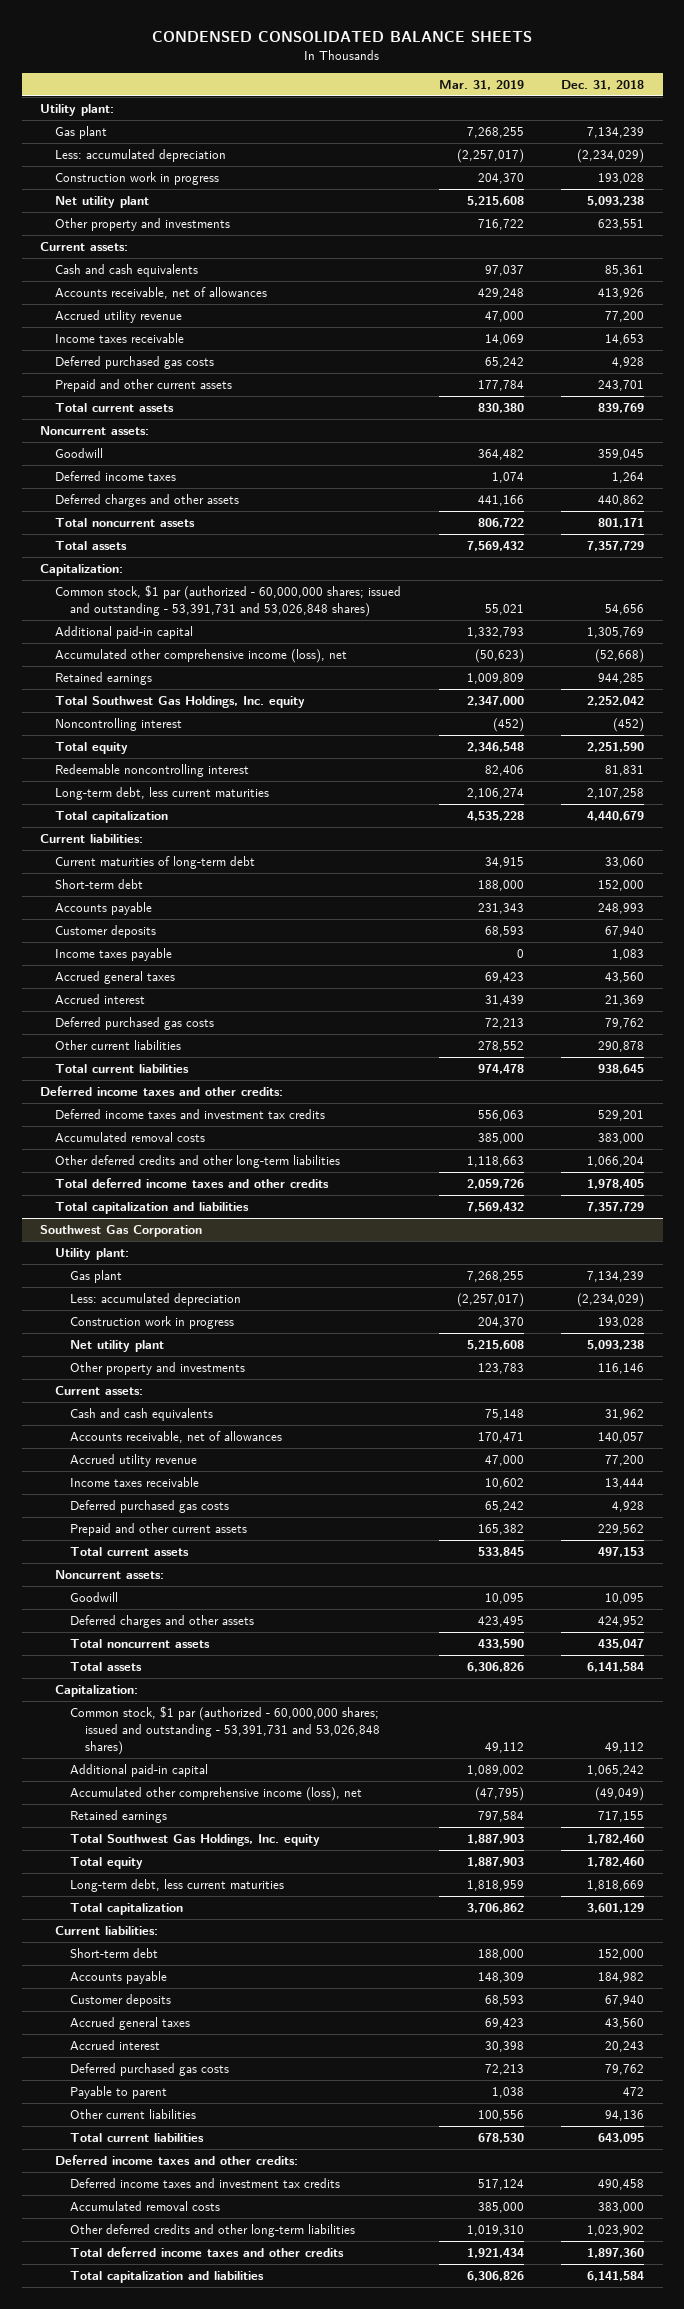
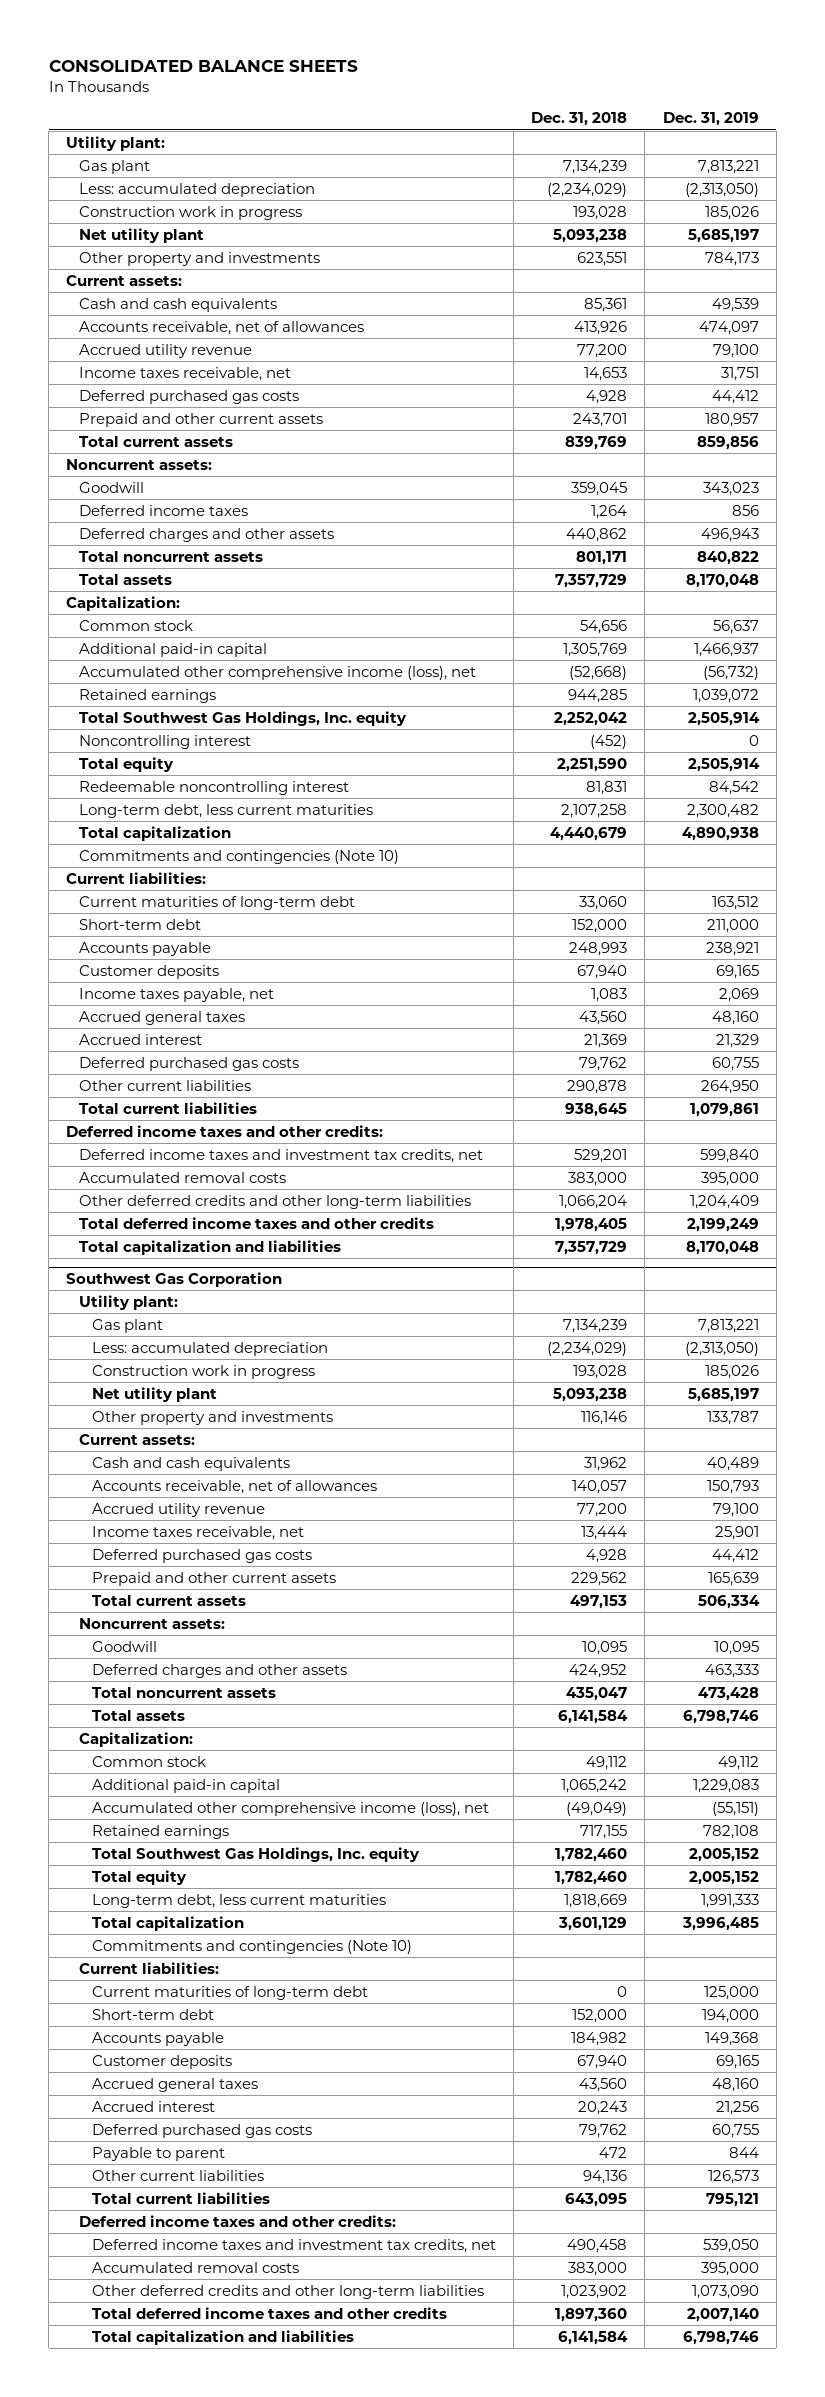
[152,30,533,42] CONDENSED CONSOLIDATED BALANCE SHEETS -> [48,59,358,72] CONSOLIDATED BALANCE SHEETS
[438,79,524,90] Mar. 31, 2019 -> none
none -> [662,112,759,127] Dec. 31, 2019
[55,333,185,344] Income taxes receivable -> [79,366,292,381] Income taxes receivable, net
[55,585,402,618] Common stock, $1 par (authorized - 60,000,000 shares; issued and outstanding - 53,391,731 and 53,026,848 shares) -> [79,619,194,631] Common stock
none -> [79,849,400,864] Commitments and contingencies (Note 10)
[55,948,173,962] Income taxes payable -> [79,987,275,1002] Income taxes payable, net
[55,1109,326,1120] Deferred income taxes and investment tax credits -> [79,1148,484,1163] Deferred income taxes and investment tax credits, net
[70,1477,200,1488] Income taxes receivable -> [91,1525,304,1540] Income taxes receivable, net
[70,1706,381,1756] Common stock, $1 par (authorized - 60,000,000 shares; issued and outstanding - 53,391,731 and 53,026,848 shares) -> [91,1755,206,1767] Common stock
none -> [91,1939,412,1954] Commitments and contingencies (Note 10)
none -> [91,1985,368,2000] Current maturities of long-term debt
[70,2178,341,2189] Deferred income taxes and investment tax credits -> [91,2238,496,2253] Deferred income taxes and investment tax credits, net

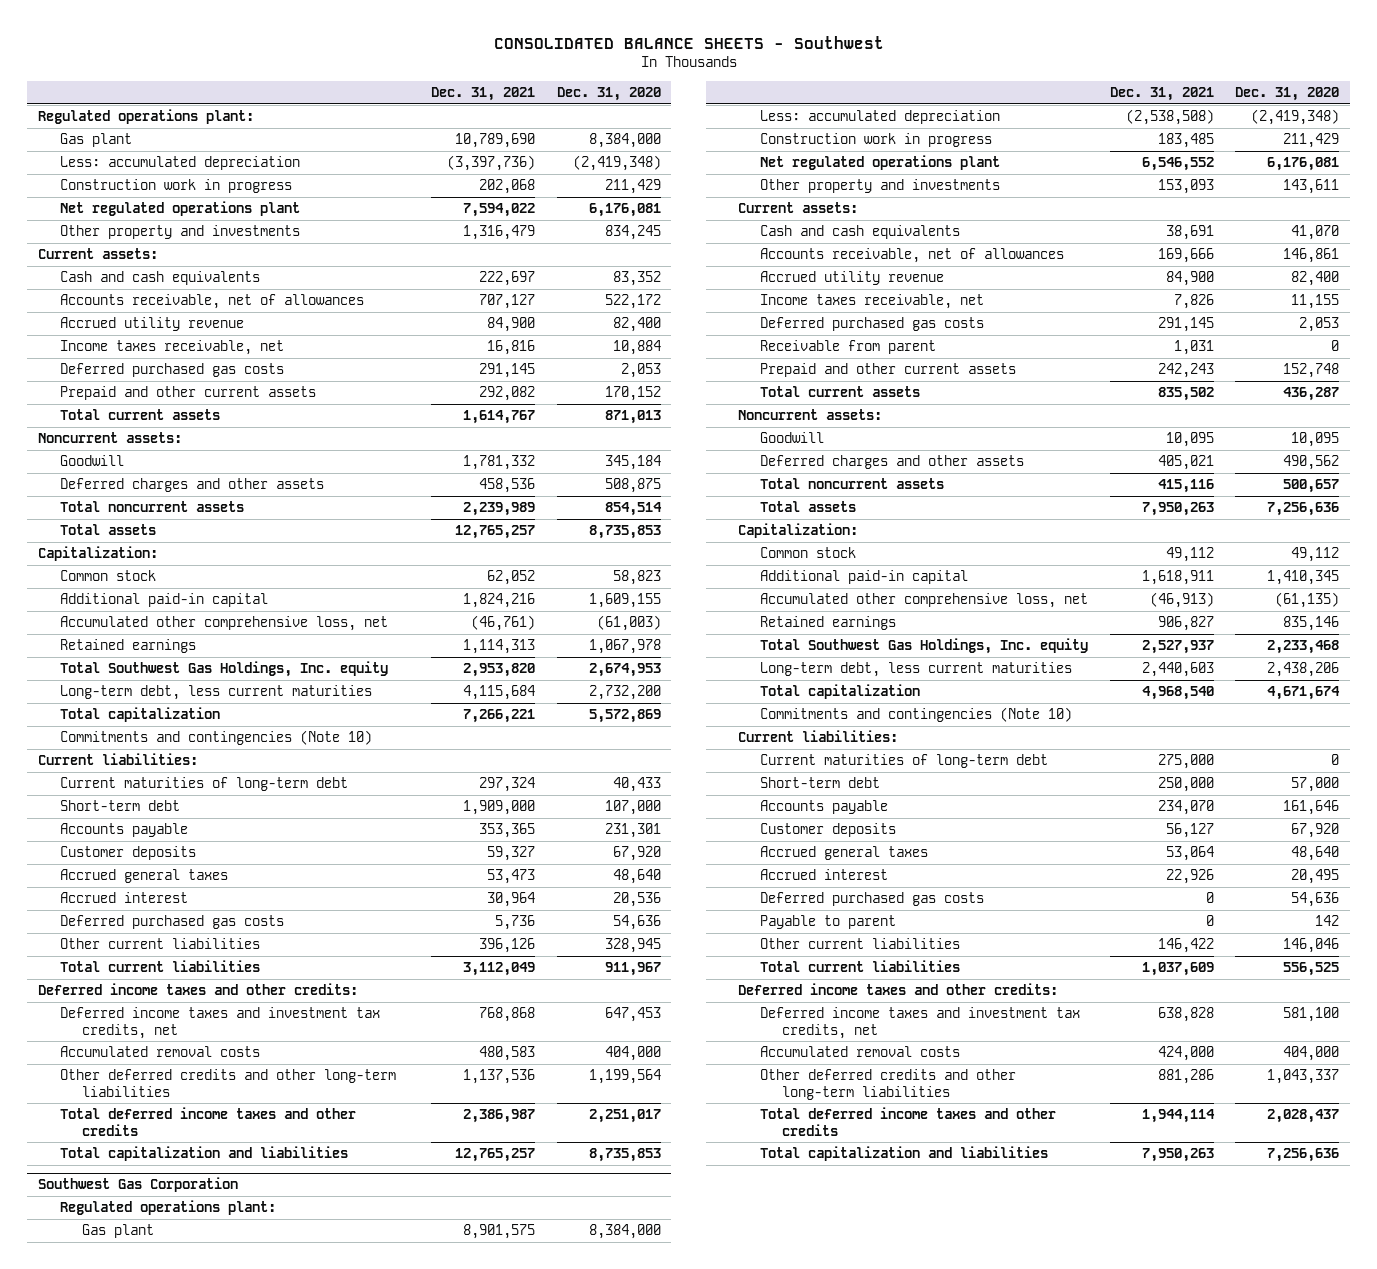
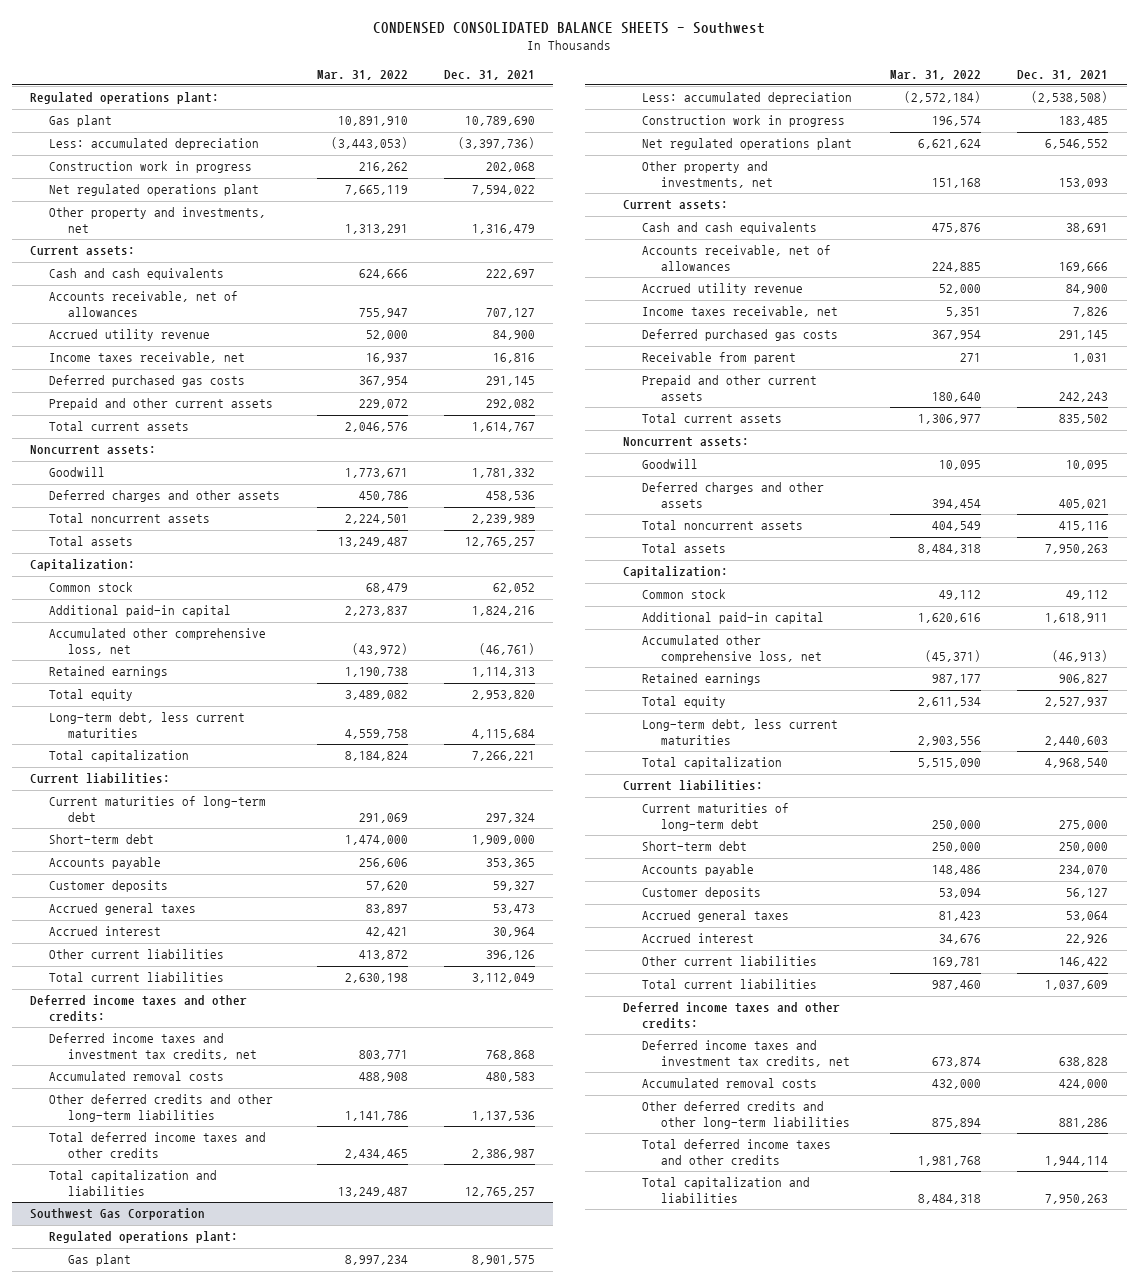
[493,35,884,49] CONSOLIDATED BALANCE SHEETS - Southwest -> [373,21,766,34] CONDENSED CONSOLIDATED BALANCE SHEETS - Southwest
[556,87,661,102] Dec. 31, 2020 -> none
none -> [316,69,408,80] Mar. 31, 2022
[59,225,300,240] Other property and investments -> [49,207,267,233] Other property and investments, net
[59,661,388,678] Total Southwest Gas Holdings, Inc. equity -> [49,689,134,702] Total equity
[59,730,372,746] Commitments and contingencies (Note 10) -> none
[59,915,284,930] Deferred purchased gas costs -> none
[759,179,1000,194] Other property and investments -> [642,161,774,188] Other property and investments, net
[759,638,1088,655] Total Southwest Gas Holdings, Inc. equity -> [642,696,727,709] Total equity
[759,707,1072,723] Commitments and contingencies (Note 10) -> none
[759,892,984,907] Deferred purchased gas costs -> none
[759,915,896,930] Payable to parent -> none

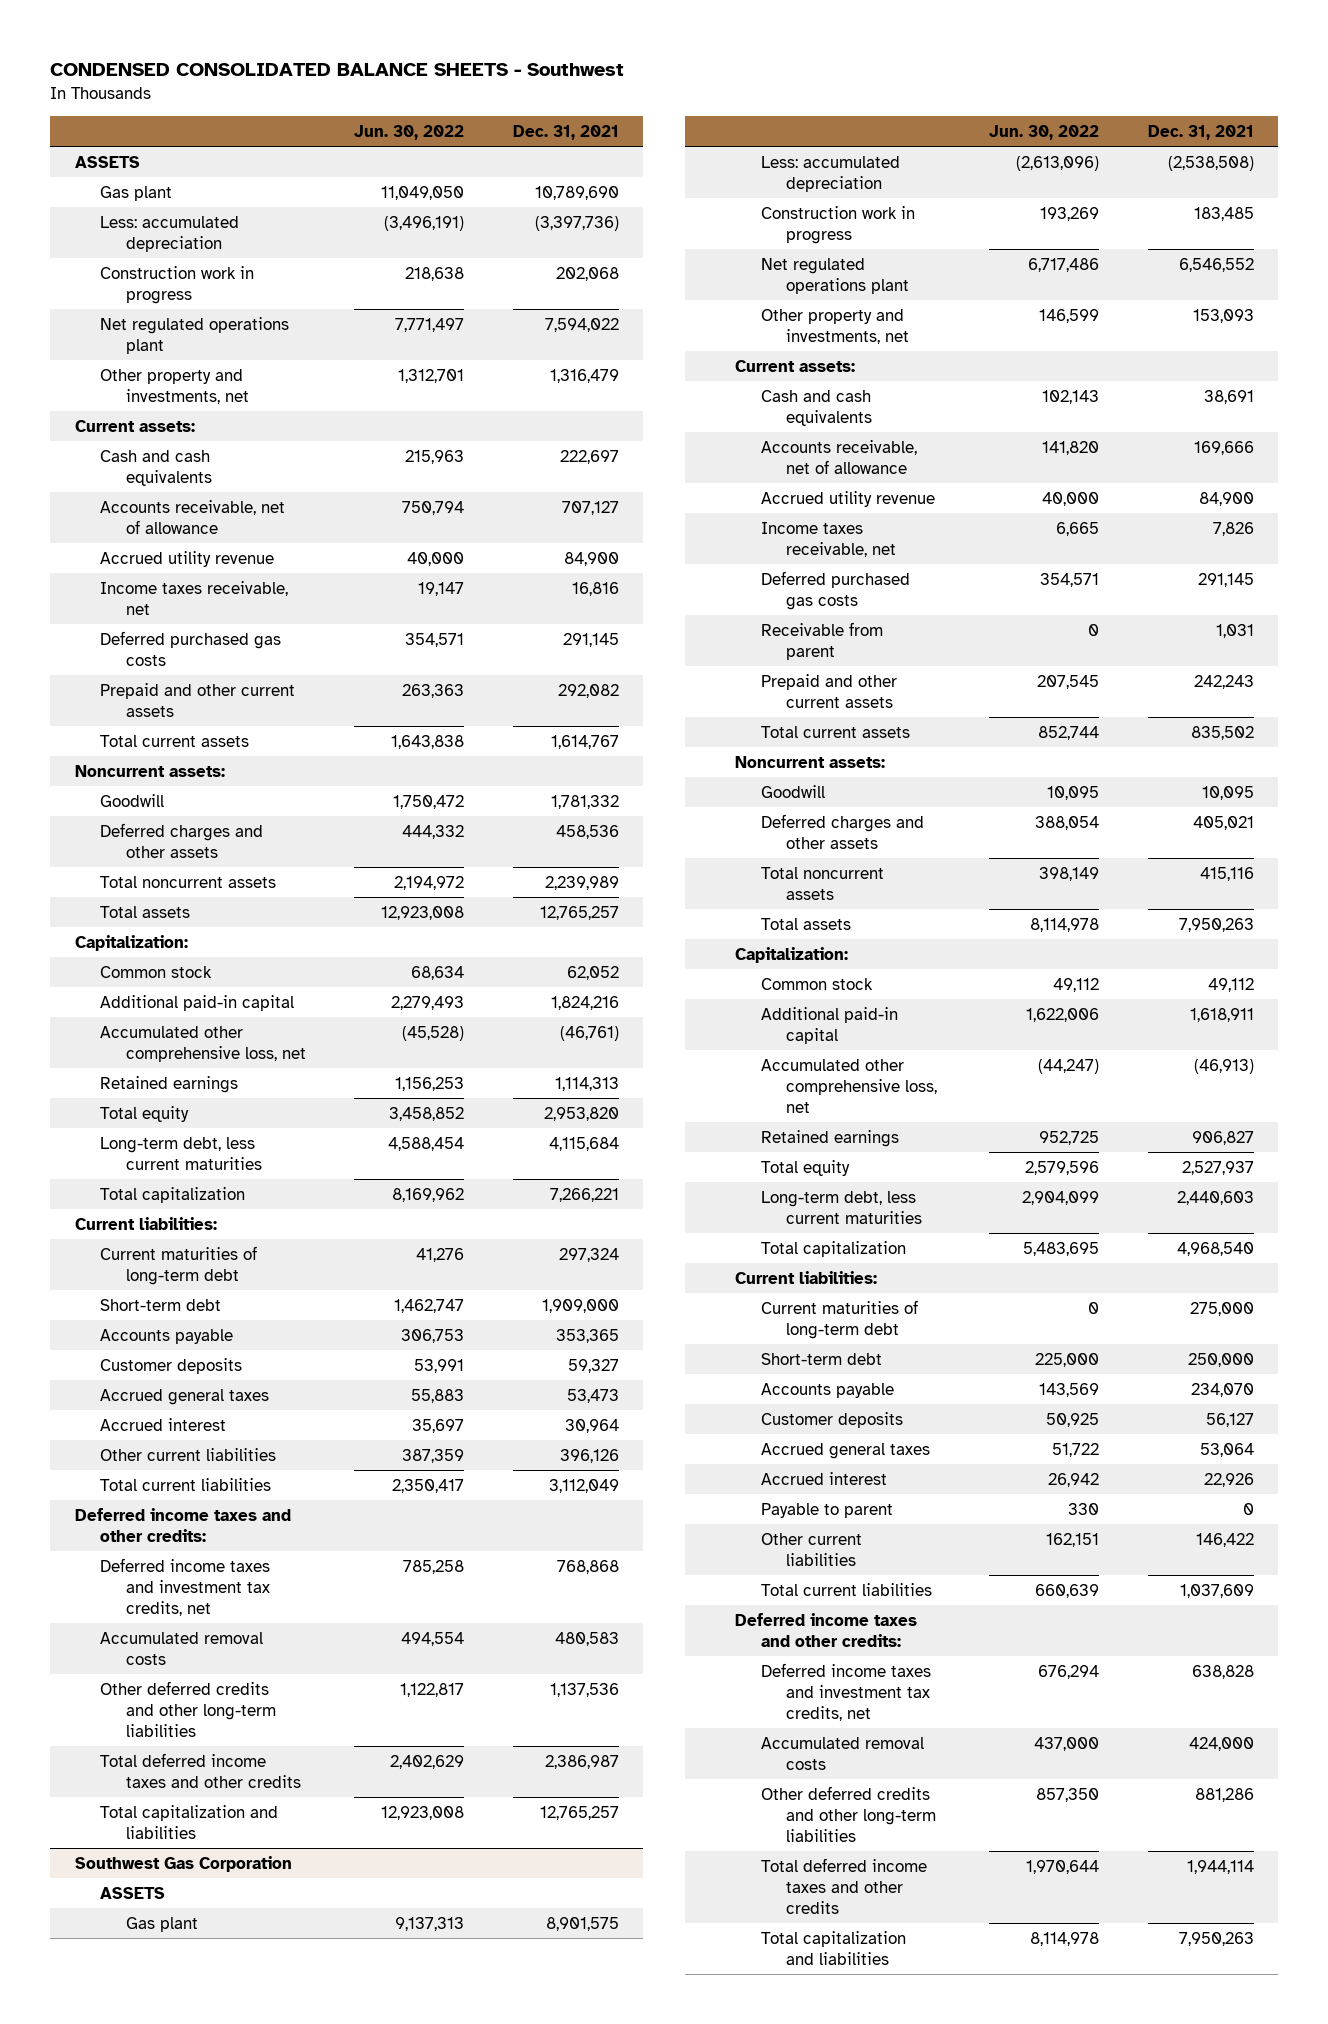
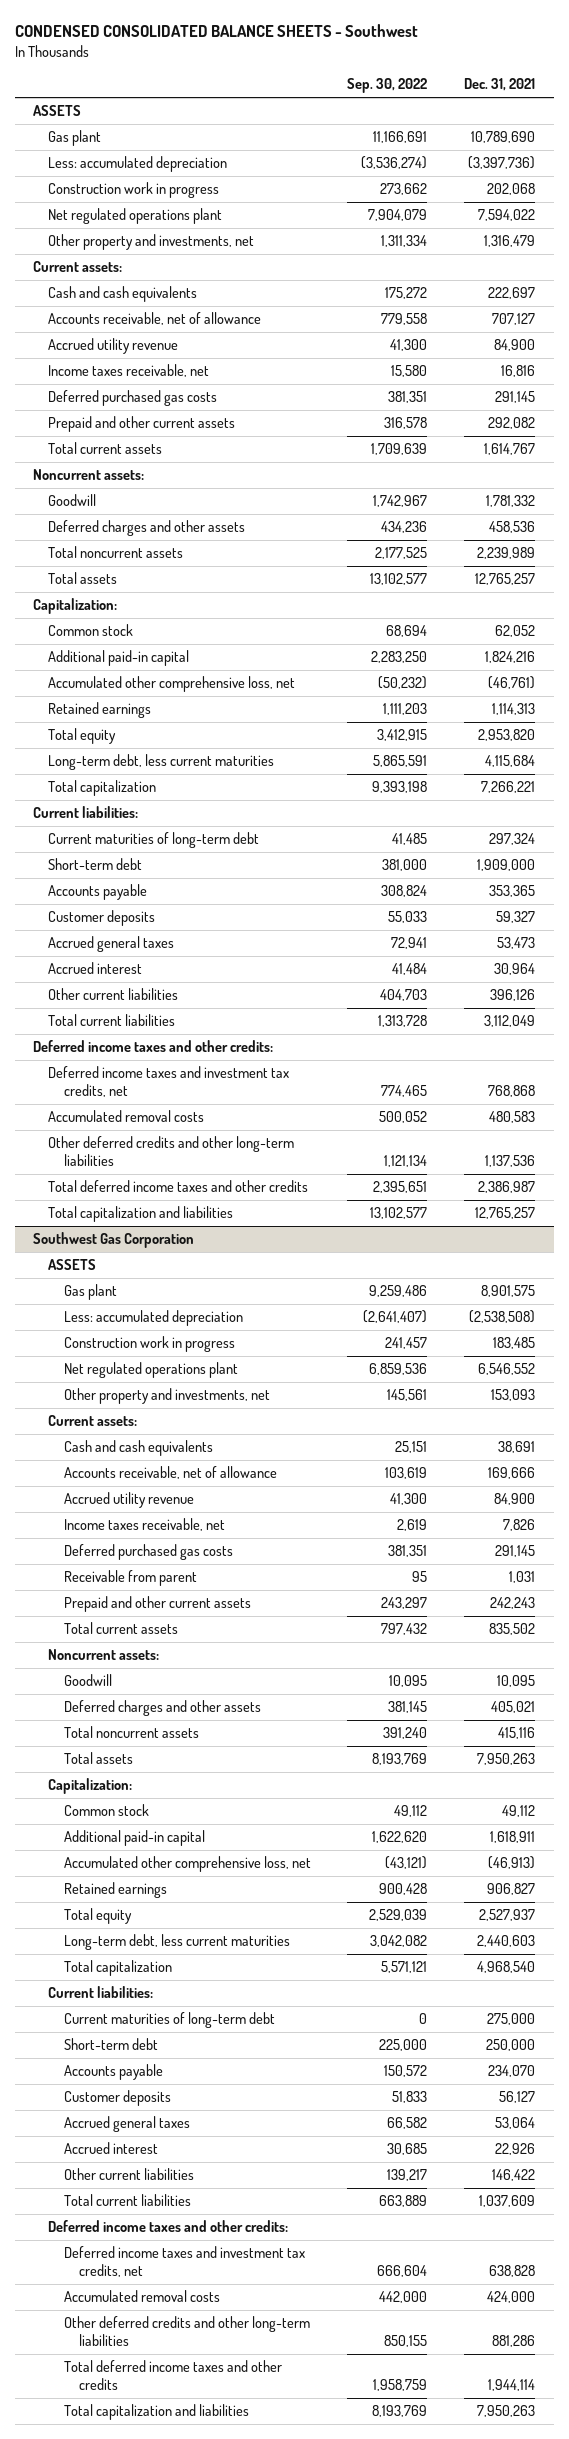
[354,124,465,140] Jun. 30, 2022 -> none
none -> [347,78,428,94] Sep. 30, 2022
[760,1502,893,1518] Payable to parent -> none

